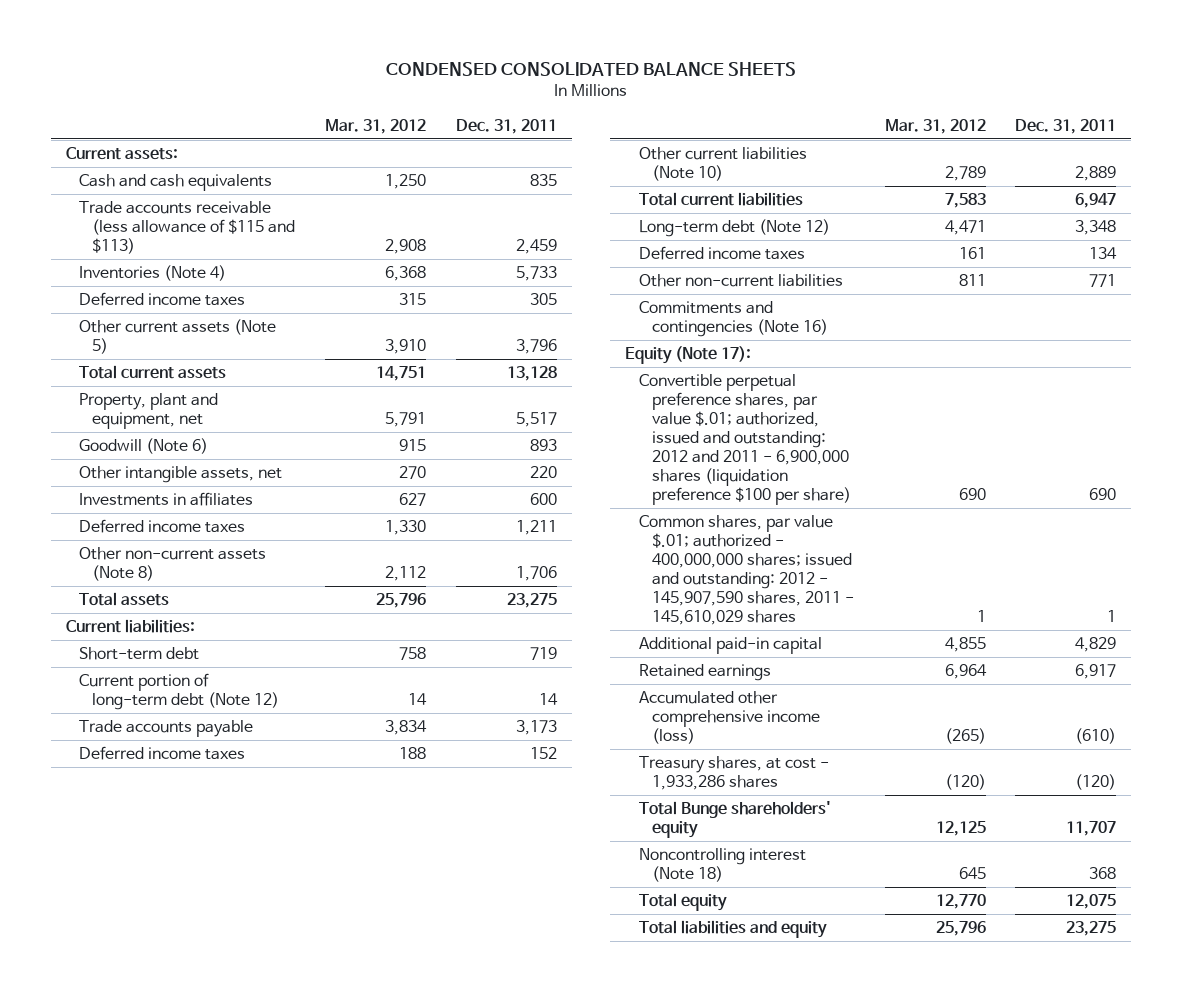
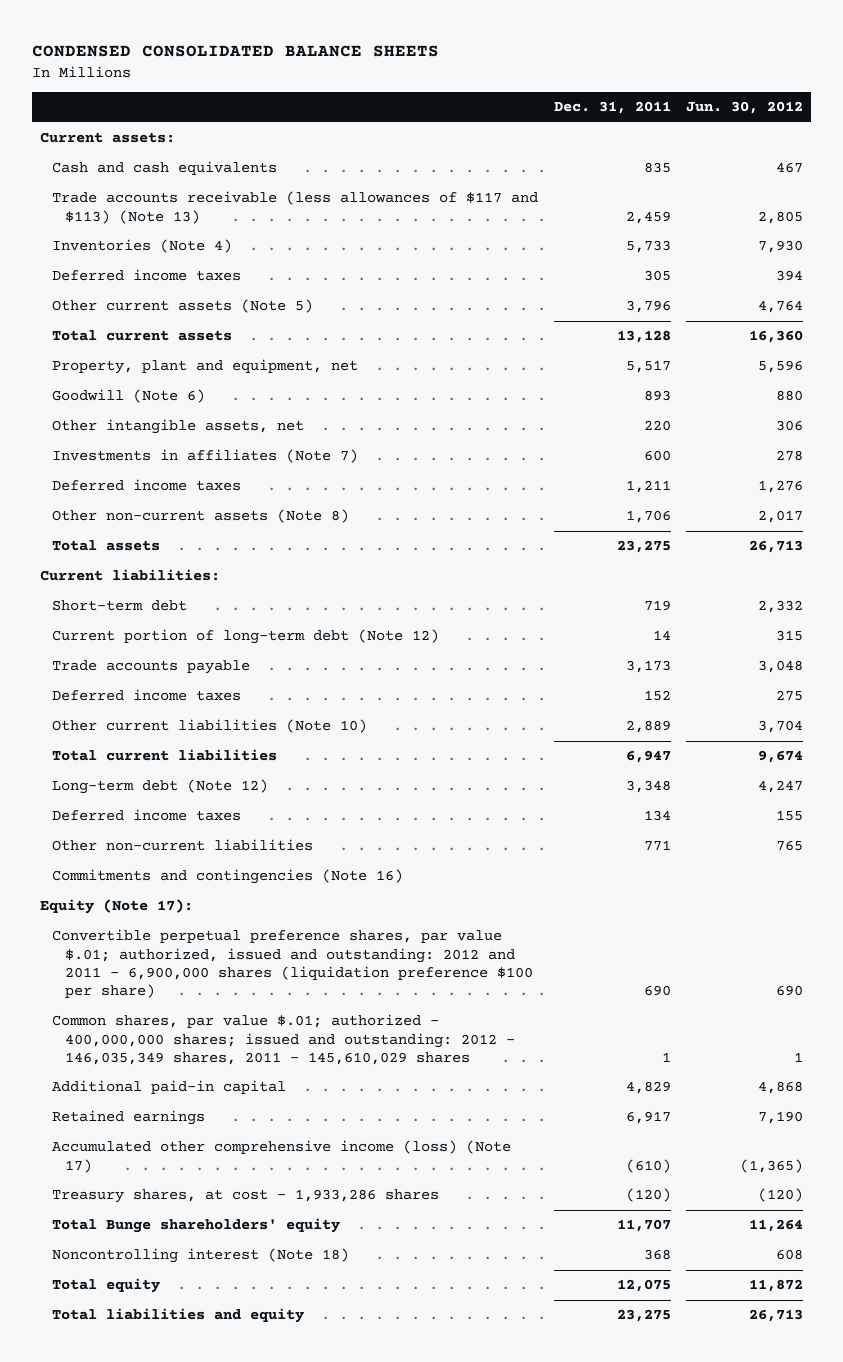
[325,118,427,134] Mar. 31, 2012 -> none
none -> [685,101,803,115] Jun. 30, 2012
[79,201,296,255] Trade accounts receivable (less allowance of $115 and $113) -> [52,191,539,224] Trade accounts receivable (less allowances of $117 and $113) (Note 13)
[79,492,254,507] Investments in affiliates -> [52,449,359,464] Investments in affiliates (Note 7)
[638,515,854,626] Common shares, par value $.01; authorized - 400,000,000 shares; issued and outstanding: 2012 - 145,907,590 shares, 2011 - 145,610,029 shares -> [52,1014,515,1065] Common shares, par value $.01; authorized - 400,000,000 shares; issued and outstanding: 2012 - 146,035,349 shares, 2011 - 145,610,029 shares
[638,691,820,745] Accumulated other comprehensive income (loss) -> [52,1140,512,1173] Accumulated other comprehensive income (loss) (Note 17)

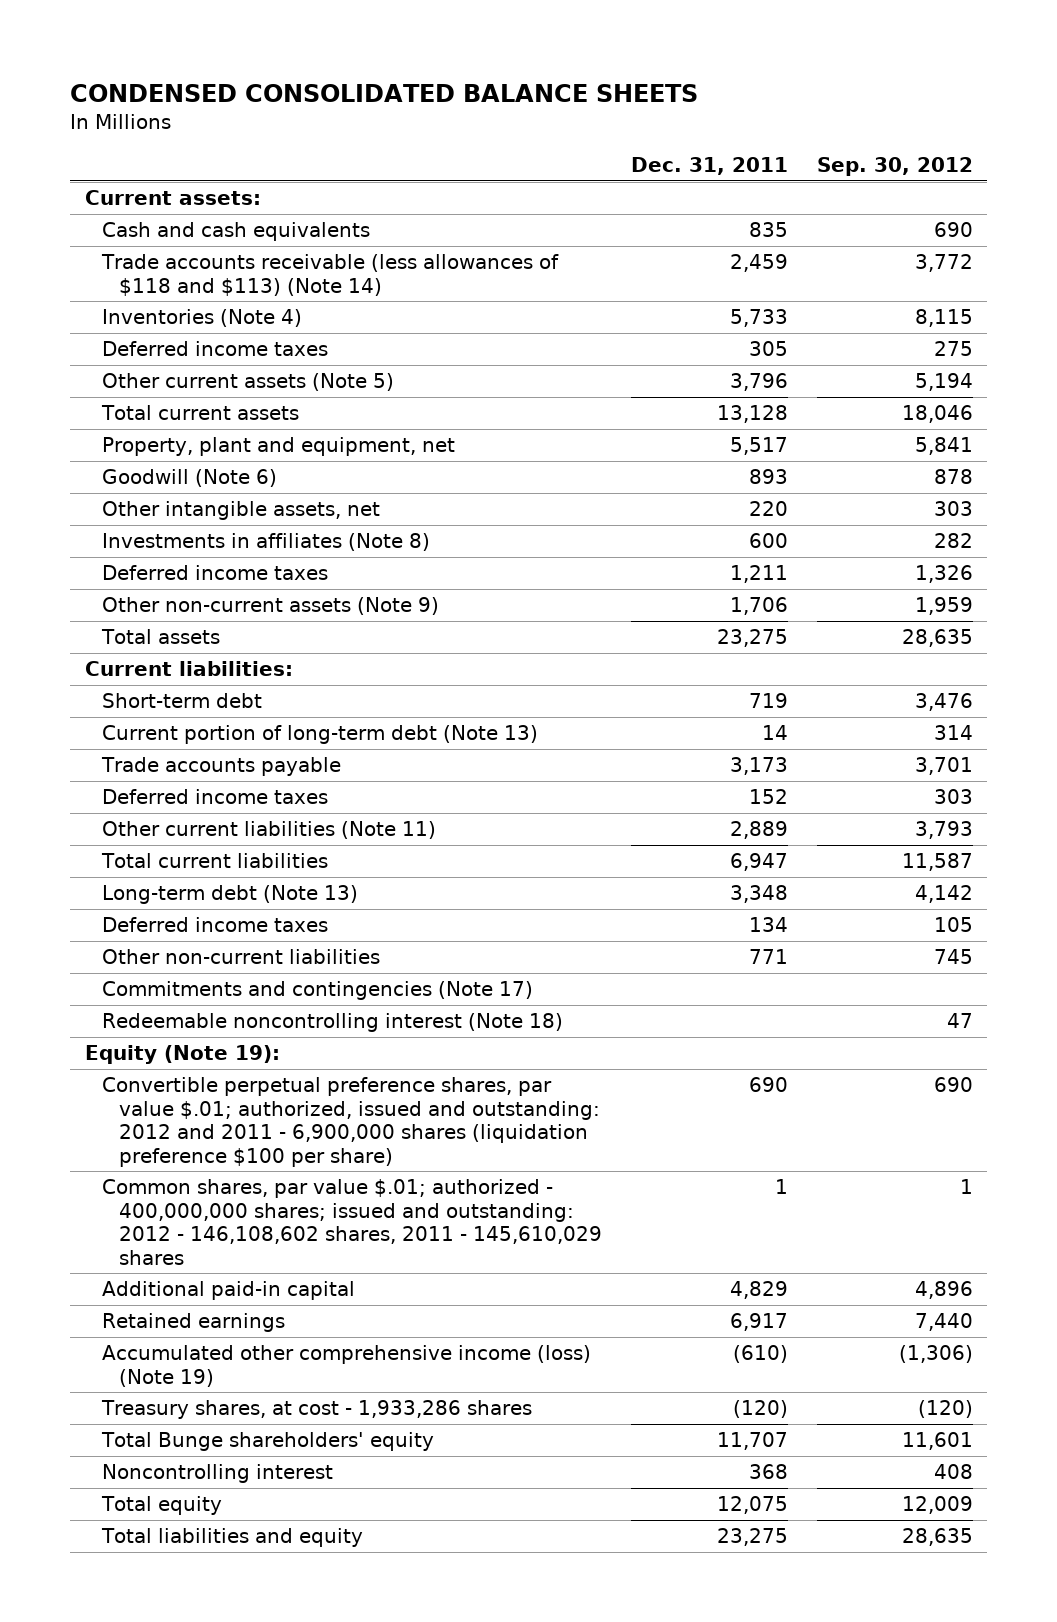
[685,101,803,115] Jun. 30, 2012 -> none
none -> [816,157,973,177] Sep. 30, 2012
[52,191,539,224] Trade accounts receivable (less allowances of $117 and $113) (Note 13) -> [100,254,559,296] Trade accounts receivable (less allowances of $118 and $113) (Note 14)
[52,449,359,464] Investments in affiliates (Note 7) -> [101,533,430,552] Investments in affiliates (Note 8)
[52,509,350,524] Other non-current assets (Note 8) -> [101,597,439,616] Other non-current assets (Note 9)
[52,629,440,645] Current portion of long-term debt (Note 12) -> [101,725,538,745] Current portion of long-term debt (Note 13)
[52,719,368,734] Other current liabilities (Note 10) -> [101,821,436,840] Other current liabilities (Note 11)
[52,779,269,795] Long-term debt (Note 12) -> [101,885,358,905] Long-term debt (Note 13)
[52,869,404,885] Commitments and contingencies (Note 16) -> [101,981,533,1001] Commitments and contingencies (Note 17)
none -> [101,1013,563,1033] Redeemable noncontrolling interest (Note 18)
[39,899,193,915] Equity (Note 17): -> [84,1045,280,1065] Equity (Note 19):
[52,1014,515,1065] Common shares, par value $.01; authorized - 400,000,000 shares; issued and outstanding: 2012 - 146,035,349 shares, 2011 - 145,610,029 shares -> [101,1179,603,1265] Common shares, par value $.01; authorized - 400,000,000 shares; issued and outstanding: 2012 - 146,108,602 shares, 2011 - 145,610,029 shares
[52,1140,512,1173] Accumulated other comprehensive income (loss) (Note 17) -> [101,1345,591,1387] Accumulated other comprehensive income (loss) (Note 19)
[52,1248,350,1264] Noncontrolling interest (Note 18) -> [101,1464,333,1484] Noncontrolling interest

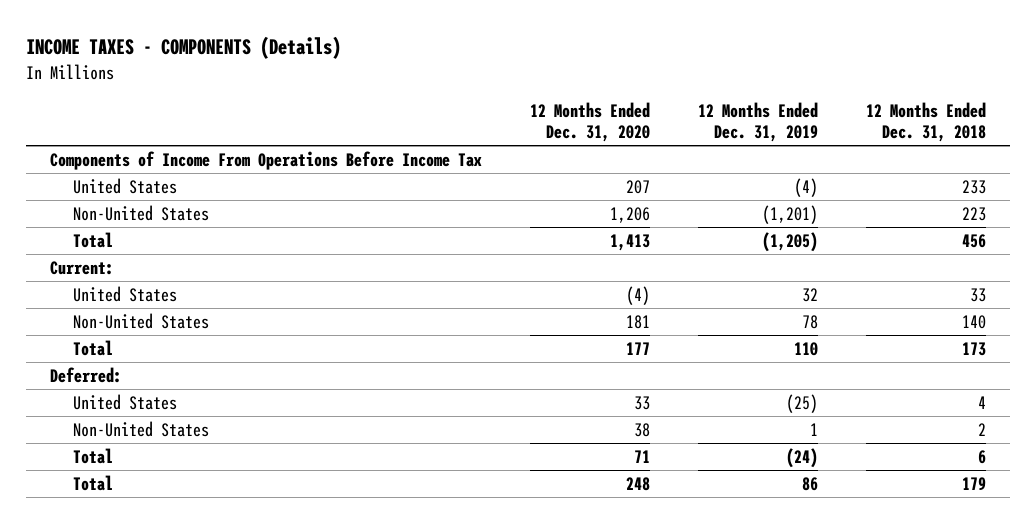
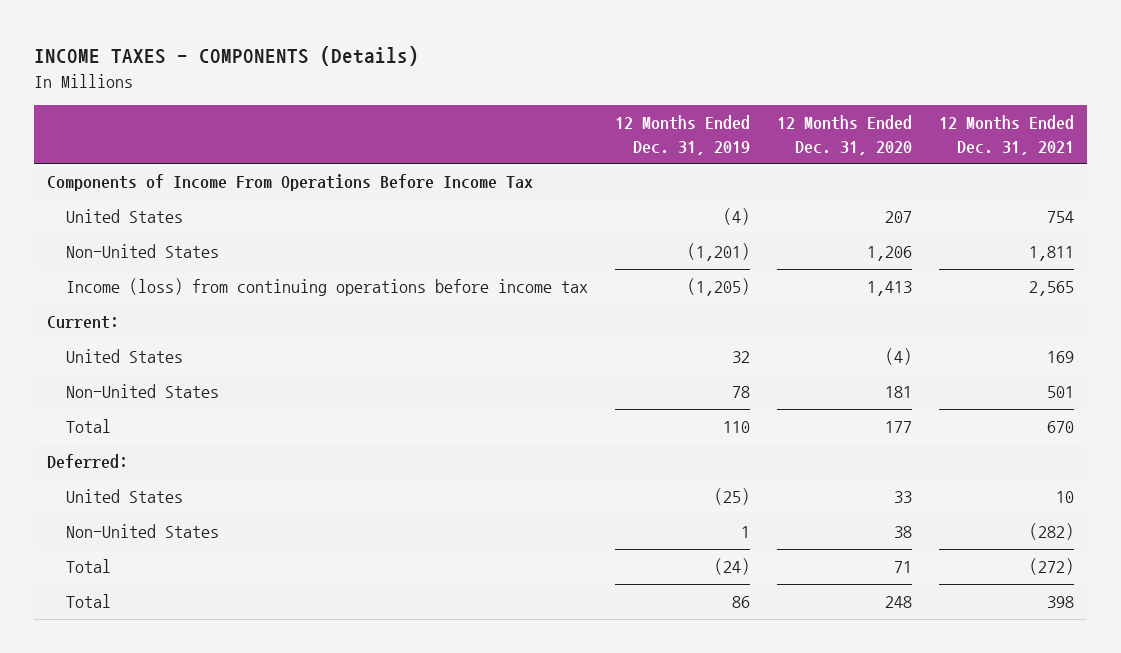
[866,101,987,143] 12 Months Ended Dec. 31, 2018 -> none
none -> [938,115,1074,155] 12 Months Ended Dec. 31, 2021
[72,231,113,248] Total -> [65,278,588,297] Income (loss) from continuing operations before income tax

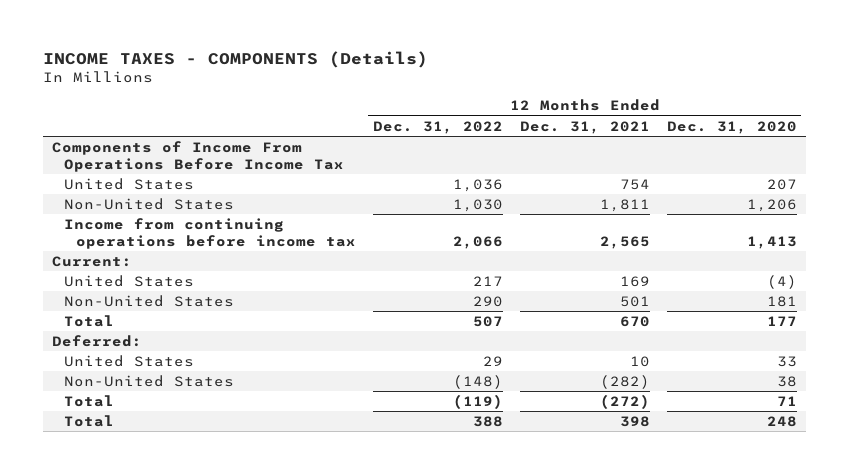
[614,115,750,155] 12 Months Ended Dec. 31, 2019 -> none
none -> [372,120,503,134] Dec. 31, 2022
[65,278,588,297] Income (loss) from continuing operations before income tax -> [63,217,356,249] Income from continuing operations before income tax

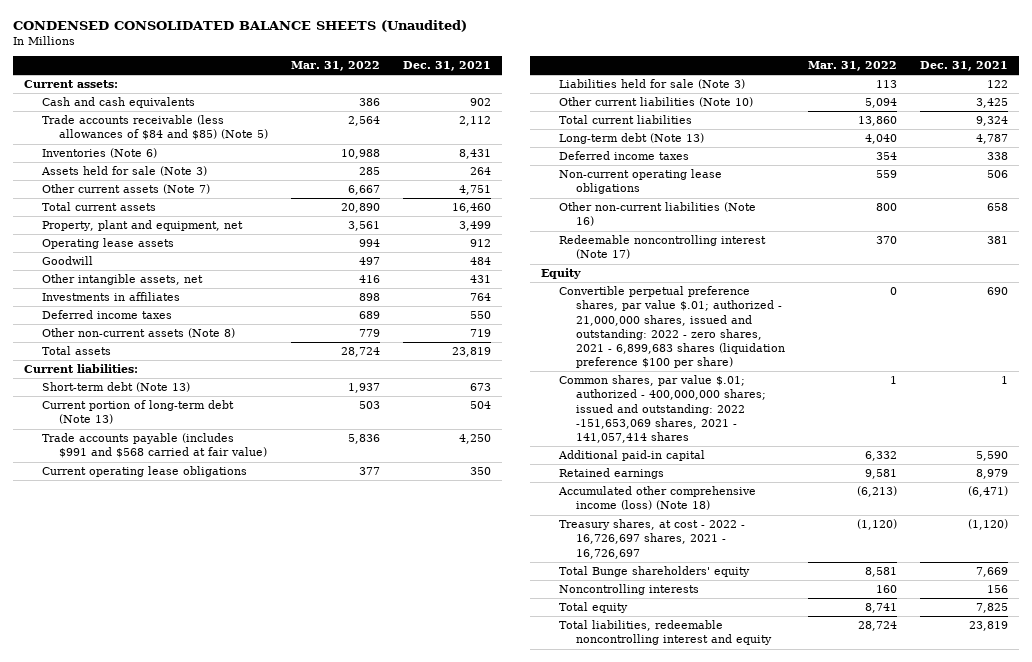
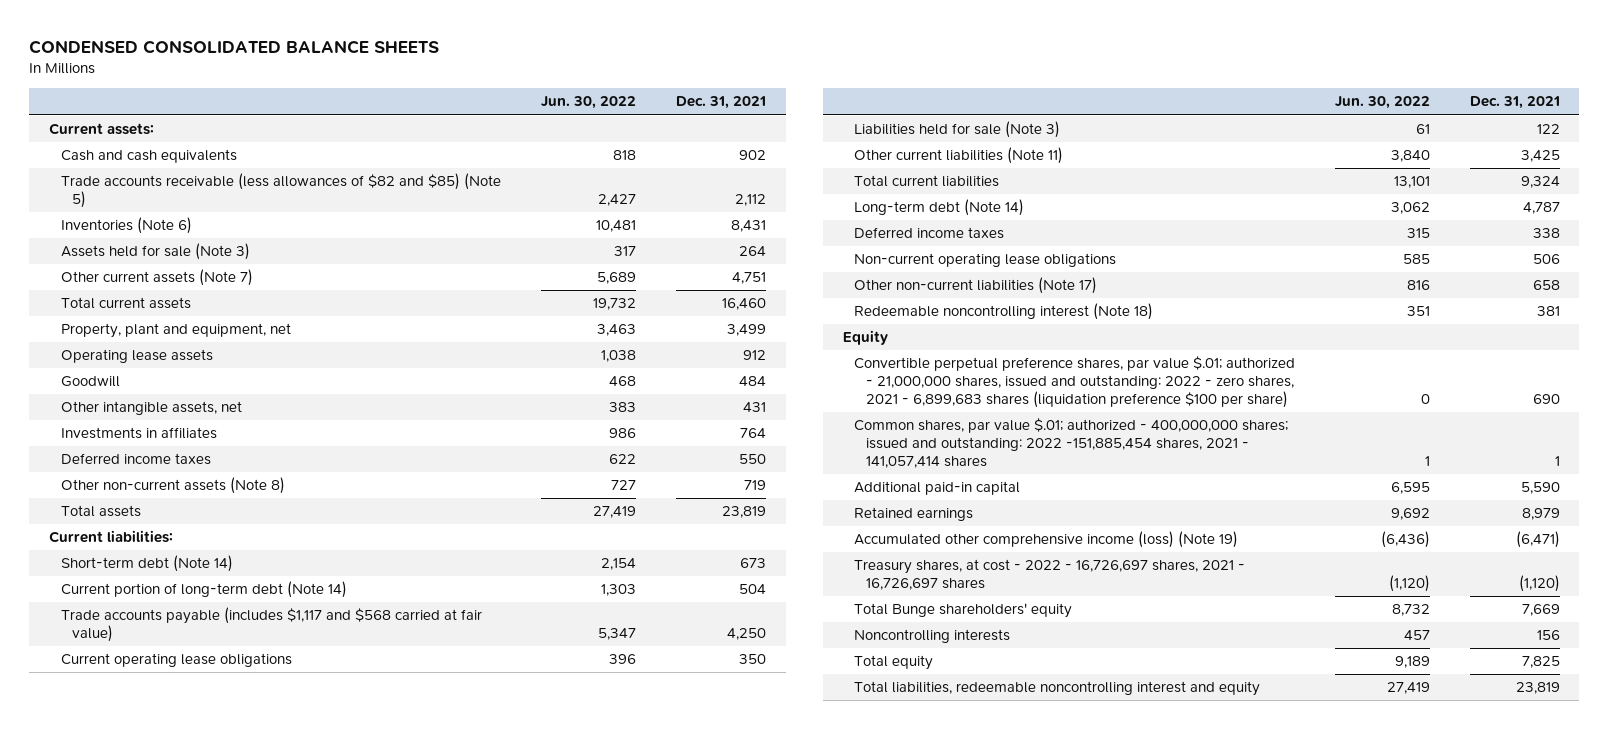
[12,20,467,33] CONDENSED CONSOLIDATED BALANCE SHEETS (Unaudited) -> [29,39,440,54] CONDENSED CONSOLIDATED BALANCE SHEETS
[291,61,381,72] Mar. 31, 2022 -> none
none -> [541,96,637,110] Jun. 30, 2022
[41,115,269,141] Trade accounts receivable (less allowances of $84 and $85) (Note 5) -> [60,173,501,209] Trade accounts receivable (less allowances of $82 and $85) (Note 5)
[41,382,190,393] Short-term debt (Note 13) -> [60,555,233,573] Short-term debt (Note 14)
[41,400,234,425] Current portion of long-term debt (Note 13) -> [60,581,347,599] Current portion of long-term debt (Note 14)
[41,433,268,459] Trade accounts payable (includes $991 and $568 carried at fair value) -> [60,607,482,643] Trade accounts payable (includes $1,117 and $568 carried at fair value)
[558,97,753,108] Other current liabilities (Note 10) -> [854,147,1064,165] Other current liabilities (Note 11)
[558,133,704,145] Long-term debt (Note 13) -> [854,199,1025,217] Long-term debt (Note 14)
[558,202,756,227] Other non-current liabilities (Note 16) -> [854,277,1098,295] Other non-current liabilities (Note 17)
[558,235,766,260] Redeemable noncontrolling interest (Note 17) -> [854,303,1154,321] Redeemable noncontrolling interest (Note 18)
[558,375,767,443] Common shares, par value $.01; authorized - 400,000,000 shares; issued and outstanding: 2022 -151,653,069 shares, 2021 - 141,057,414 shares -> [854,418,1289,468] Common shares, par value $.01; authorized - 400,000,000 shares; issued and outstanding: 2022 -151,885,454 shares, 2021 - 141,057,414 shares
[557,486,756,511] Accumulated other comprehensive income (loss) (Note 18) -> [854,531,1239,549] Accumulated other comprehensive income (loss) (Note 19)
[558,519,745,559] Treasury shares, at cost - 2022 - 16,726,697 shares, 2021 - 16,726,697 -> [854,559,1246,591] Treasury shares, at cost - 2022 - 16,726,697 shares, 2021 - 16,726,697 shares

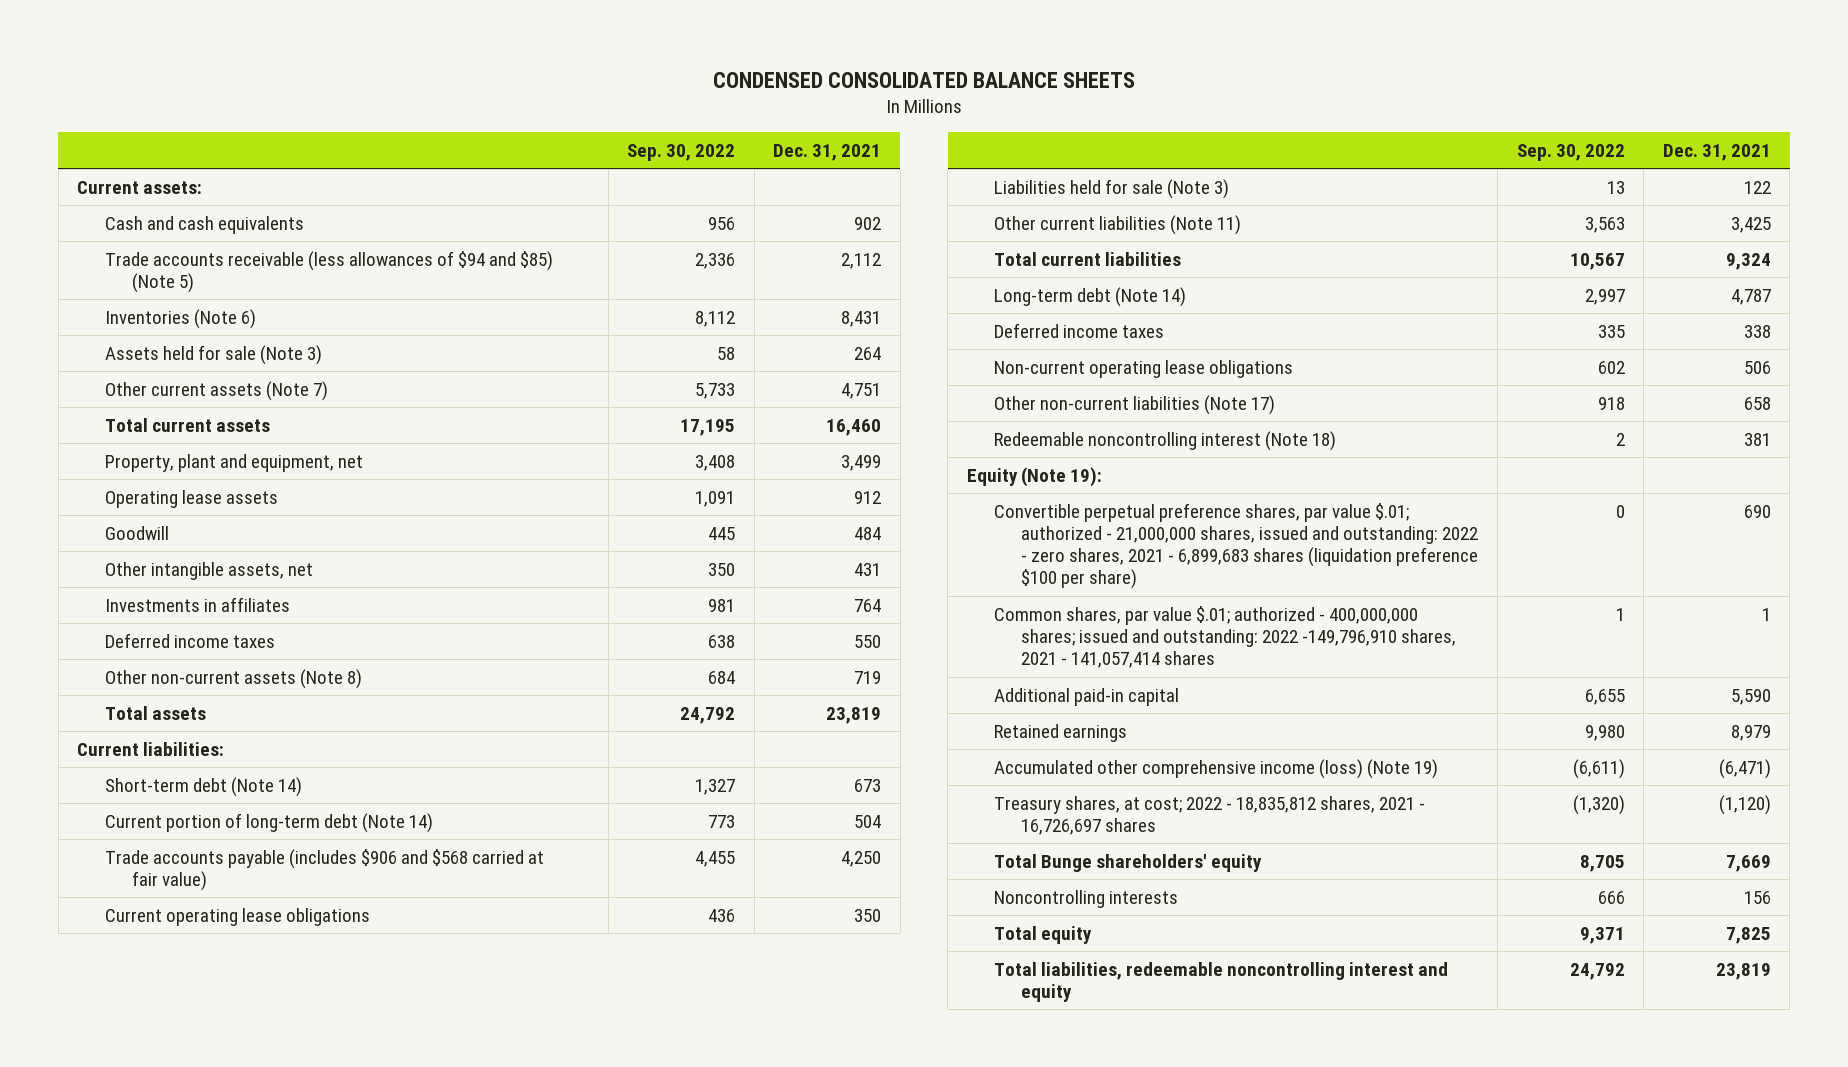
[541,96,637,110] Jun. 30, 2022 -> none
none -> [627,143,736,161] Sep. 30, 2022
[60,173,501,209] Trade accounts receivable (less allowances of $82 and $85) (Note 5) -> [104,250,553,294] Trade accounts receivable (less allowances of $94 and $85) (Note 5)
[60,607,482,643] Trade accounts payable (includes $1,117 and $568 carried at fair value) -> [104,848,544,892] Trade accounts payable (includes $906 and $568 carried at fair value)
[843,330,889,346] Equity -> [966,466,1102,487] Equity (Note 19):
[854,418,1289,468] Common shares, par value $.01; authorized - 400,000,000 shares; issued and outstanding: 2022 -151,885,454 shares, 2021 - 141,057,414 shares -> [994,605,1457,669] Common shares, par value $.01; authorized - 400,000,000 shares; issued and outstanding: 2022 -149,796,910 shares, 2021 - 141,057,414 shares
[854,559,1246,591] Treasury shares, at cost - 2022 - 16,726,697 shares, 2021 - 16,726,697 shares -> [994,795,1426,836] Treasury shares, at cost; 2022 - 18,835,812 shares, 2021 - 16,726,697 shares

